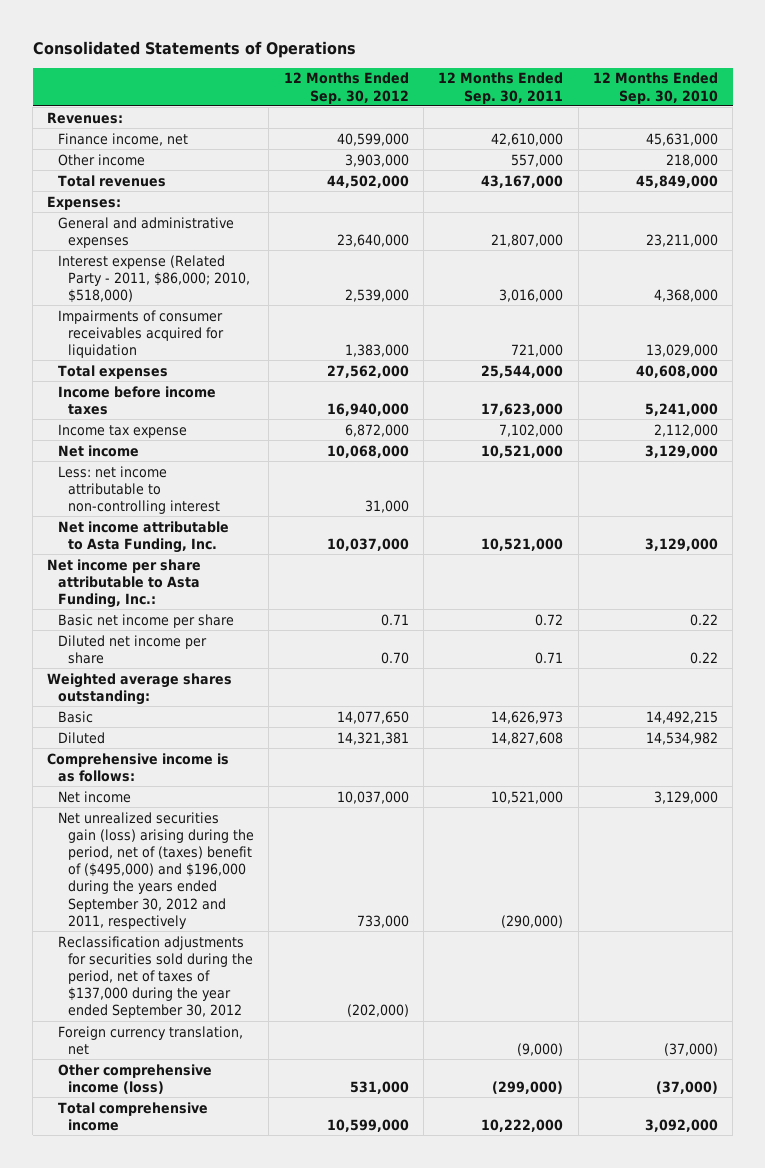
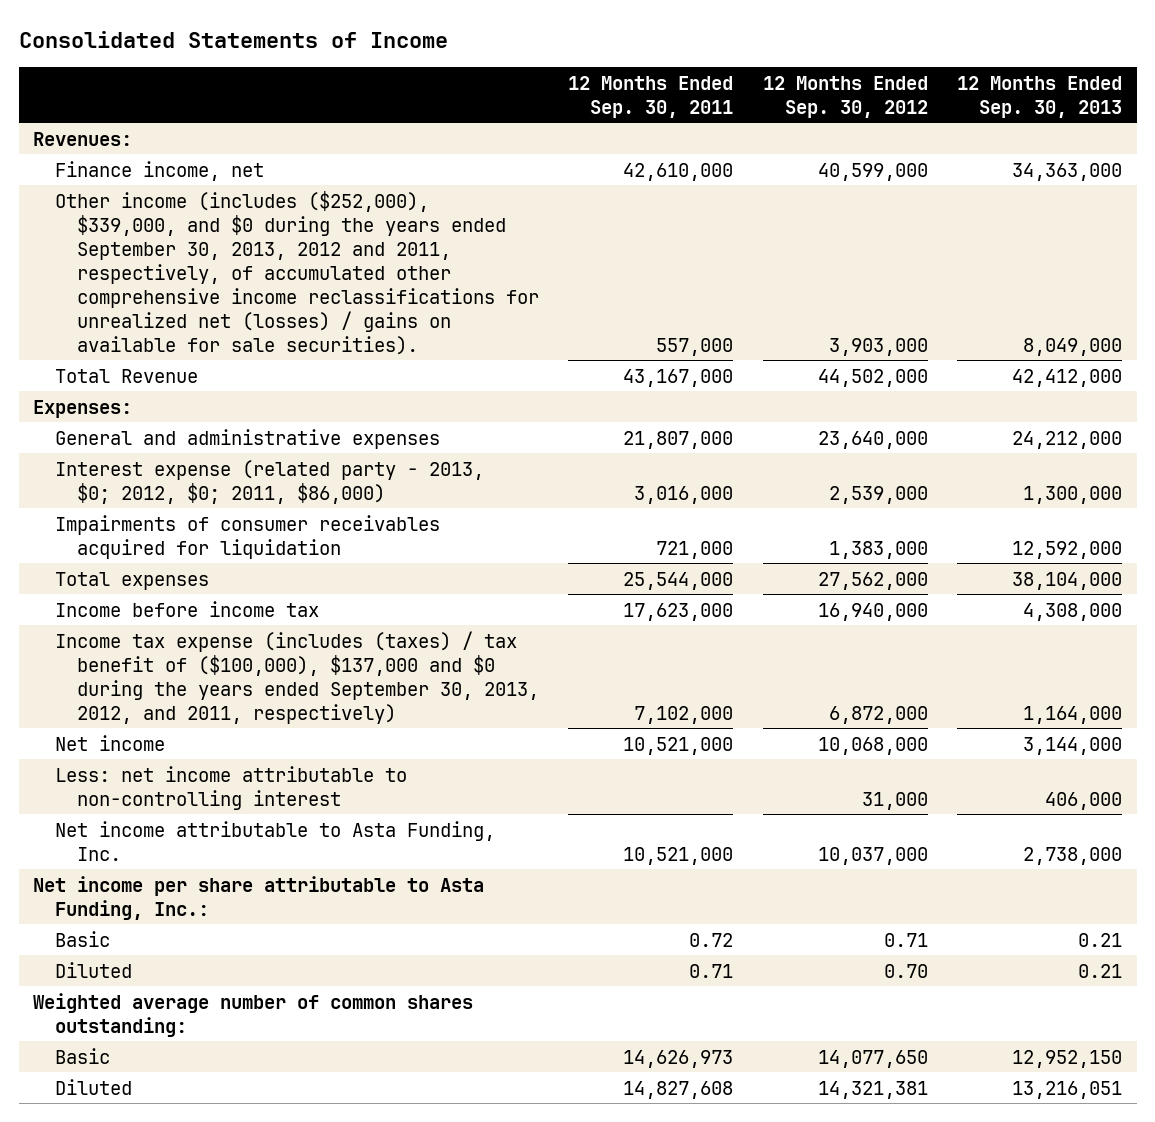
[32,41,356,59] Consolidated Statements of Operations -> [18,31,448,49] Consolidated Statements of Income
[592,72,718,104] 12 Months Ended Sep. 30, 2010 -> none
none -> [956,75,1122,118] 12 Months Ended Sep. 30, 2013
[57,153,145,166] Other income -> [55,190,540,355] Other income (includes ($252,000), $339,000, and $0 during the years ended September 30, 2013, 2012 and 2011, respectively, of accumulated other comprehensive income reclassifications for unrealized net (losses) / gains on available for sale securities).
[57,174,166,187] Total revenues -> [55,368,199,383] Total Revenue
[57,254,251,303] Interest expense (Related Party - 2011, $86,000; 2010, $518,000) -> [55,459,485,504] Interest expense (related party - 2013, $0; 2012, $0; 2011, $86,000)
[57,385,216,415] Income before income taxes -> [55,600,320,617] Income before income tax
[57,423,187,438] Income tax expense -> [55,630,540,724] Income tax expense (includes (taxes) / tax benefit of ($100,000), $137,000 and $0 during the years ended September 30, 2013, 2012, and 2011, respectively)
[57,613,234,628] Basic net income per share -> [55,930,111,947] Basic
[57,634,207,664] Diluted net income per share -> [55,961,133,978] Diluted
[47,672,233,705] Weighted average shares outstanding: -> [33,992,474,1037] Weighted average number of common shares outstanding:
[47,752,230,782] Comprehensive income is as follows: -> none
[57,790,131,803] Net income -> none
[57,811,255,929] Net unrealized securities gain (loss) arising during the period, net of (taxes) benefit of ($495,000) and $196,000 during the years ended September 30, 2012 and 2011, respectively -> none
[57,935,254,1019] Reclassification adjustments for securities sold during the period, net of taxes of $137,000 during the year ended September 30, 2012 -> none
[57,1025,243,1055] Foreign currency translation, net -> none
[57,1063,212,1094] Other comprehensive income (loss) -> none
[57,1101,208,1131] Total comprehensive income -> none

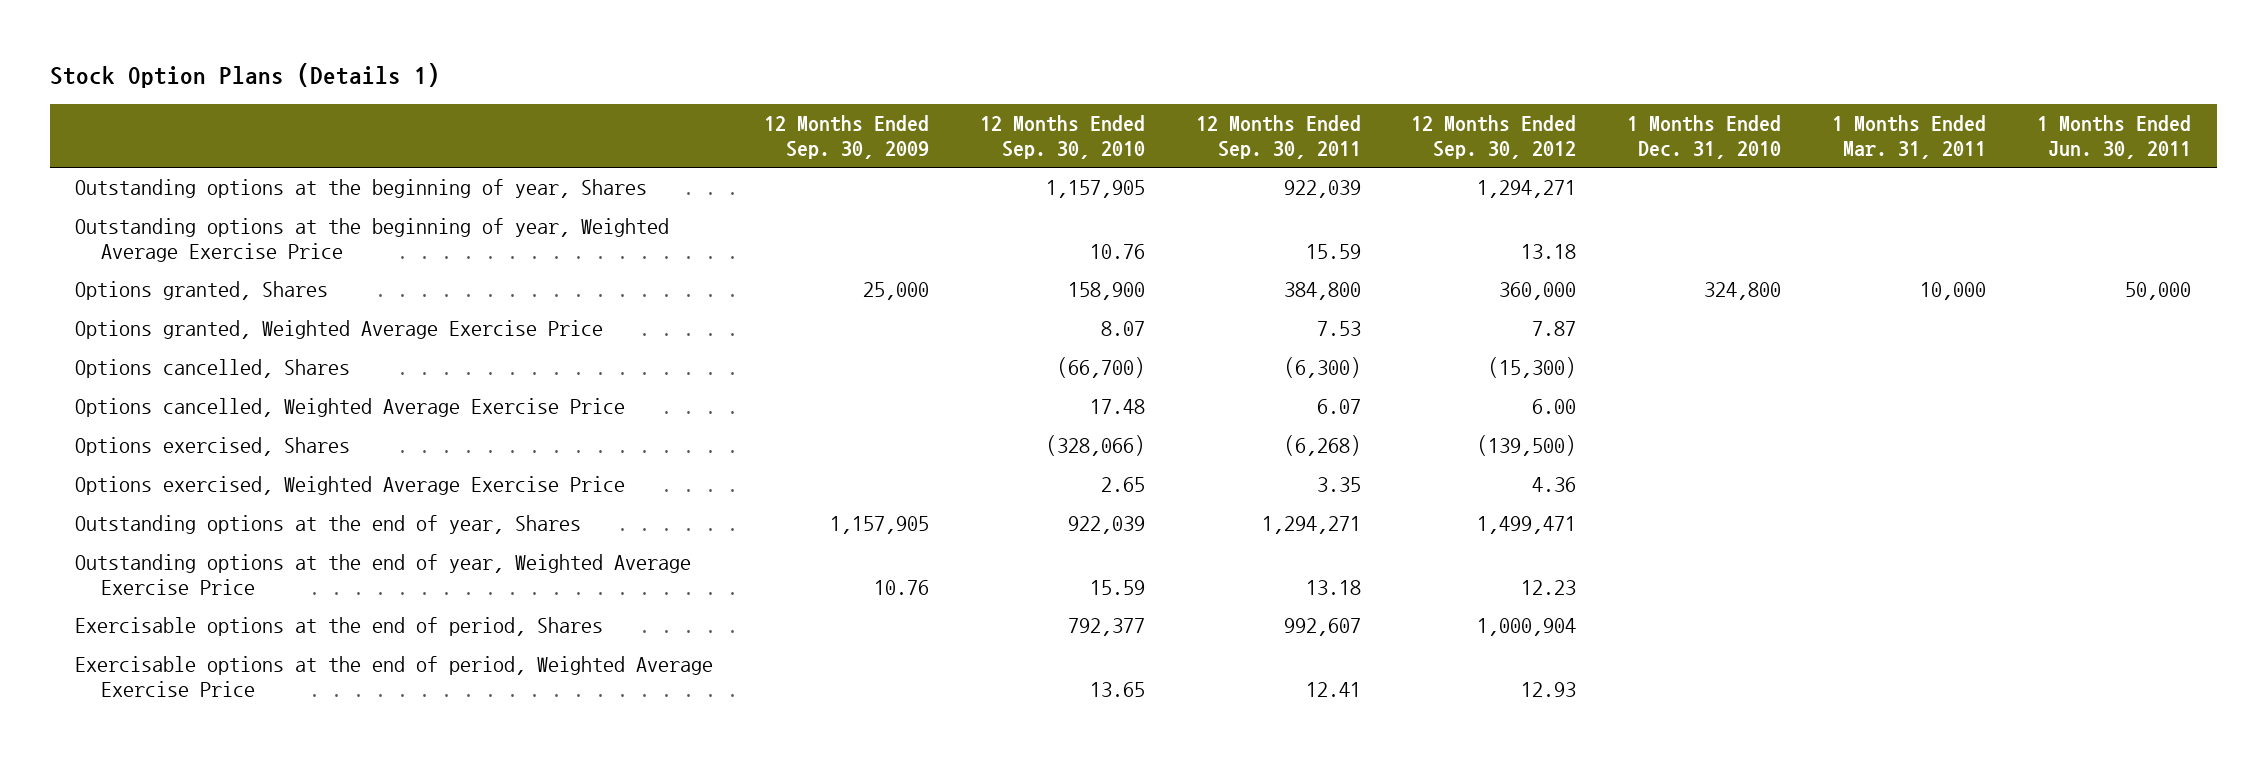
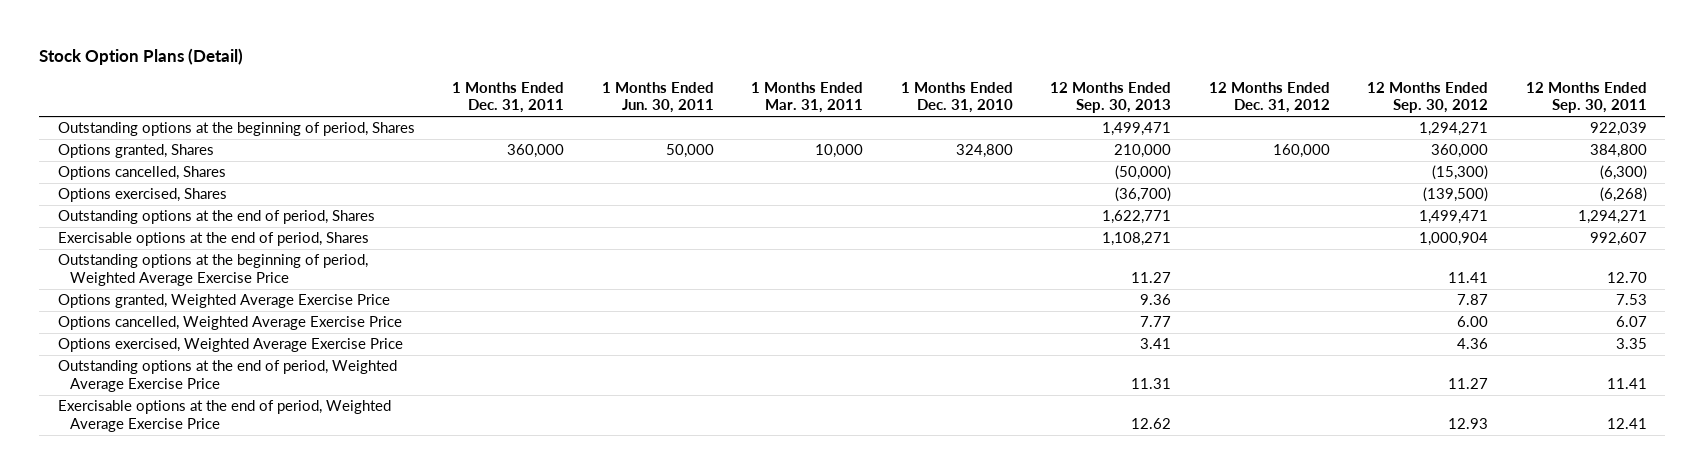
[49,62,440,88] Stock Option Plans (Details 1) -> [39,47,244,65] Stock Option Plans (Detail)
[763,115,929,159] 12 Months Ended Sep. 30, 2009 -> none
[979,115,1145,159] 12 Months Ended Sep. 30, 2010 -> none
none -> [452,81,565,114] 1 Months Ended Dec. 31, 2011
none -> [1050,81,1172,114] 12 Months Ended Sep. 30, 2013
none -> [1208,81,1330,114] 12 Months Ended Dec. 31, 2012
[74,218,669,262] Outstanding options at the beginning of year, Weighted Average Exercise Price -> none
[74,179,647,199] Outstanding options at the beginning of year, Shares -> [57,122,415,137] Outstanding options at the beginning of period, Shares
[74,554,691,595] Outstanding options at the end of year, Weighted Average Exercise Price -> none
[74,515,581,535] Outstanding options at the end of year, Shares -> [57,210,375,225] Outstanding options at the end of period, Shares
none -> [57,254,368,287] Outstanding options at the beginning of period, Weighted Average Exercise Price
[74,320,603,340] Options granted, Weighted Average Exercise Price -> [57,294,390,309] Options granted, Weighted Average Exercise Price
[74,398,625,418] Options cancelled, Weighted Average Exercise Price -> [57,316,402,331] Options cancelled, Weighted Average Exercise Price
[74,476,625,496] Options exercised, Weighted Average Exercise Price -> [57,338,403,353] Options exercised, Weighted Average Exercise Price
none -> [57,360,397,393] Outstanding options at the end of period, Weighted Average Exercise Price

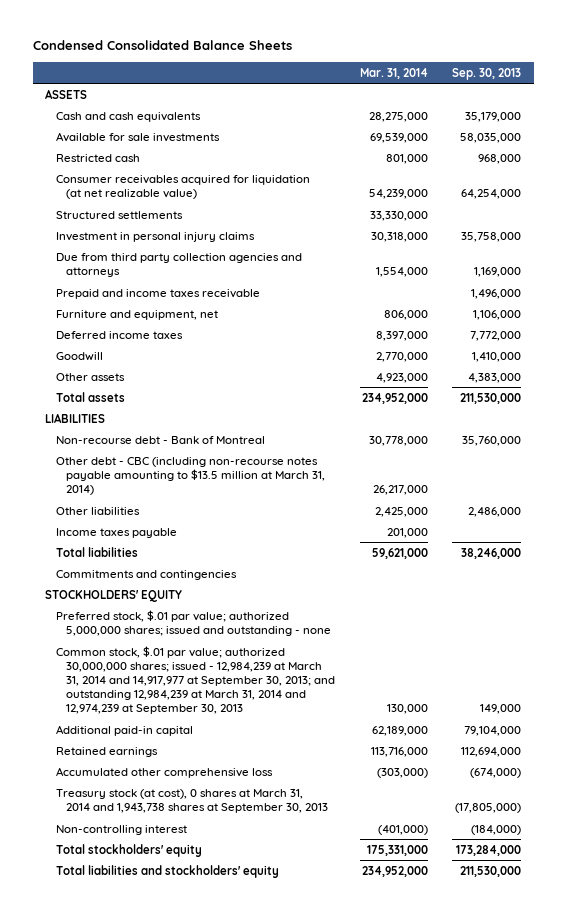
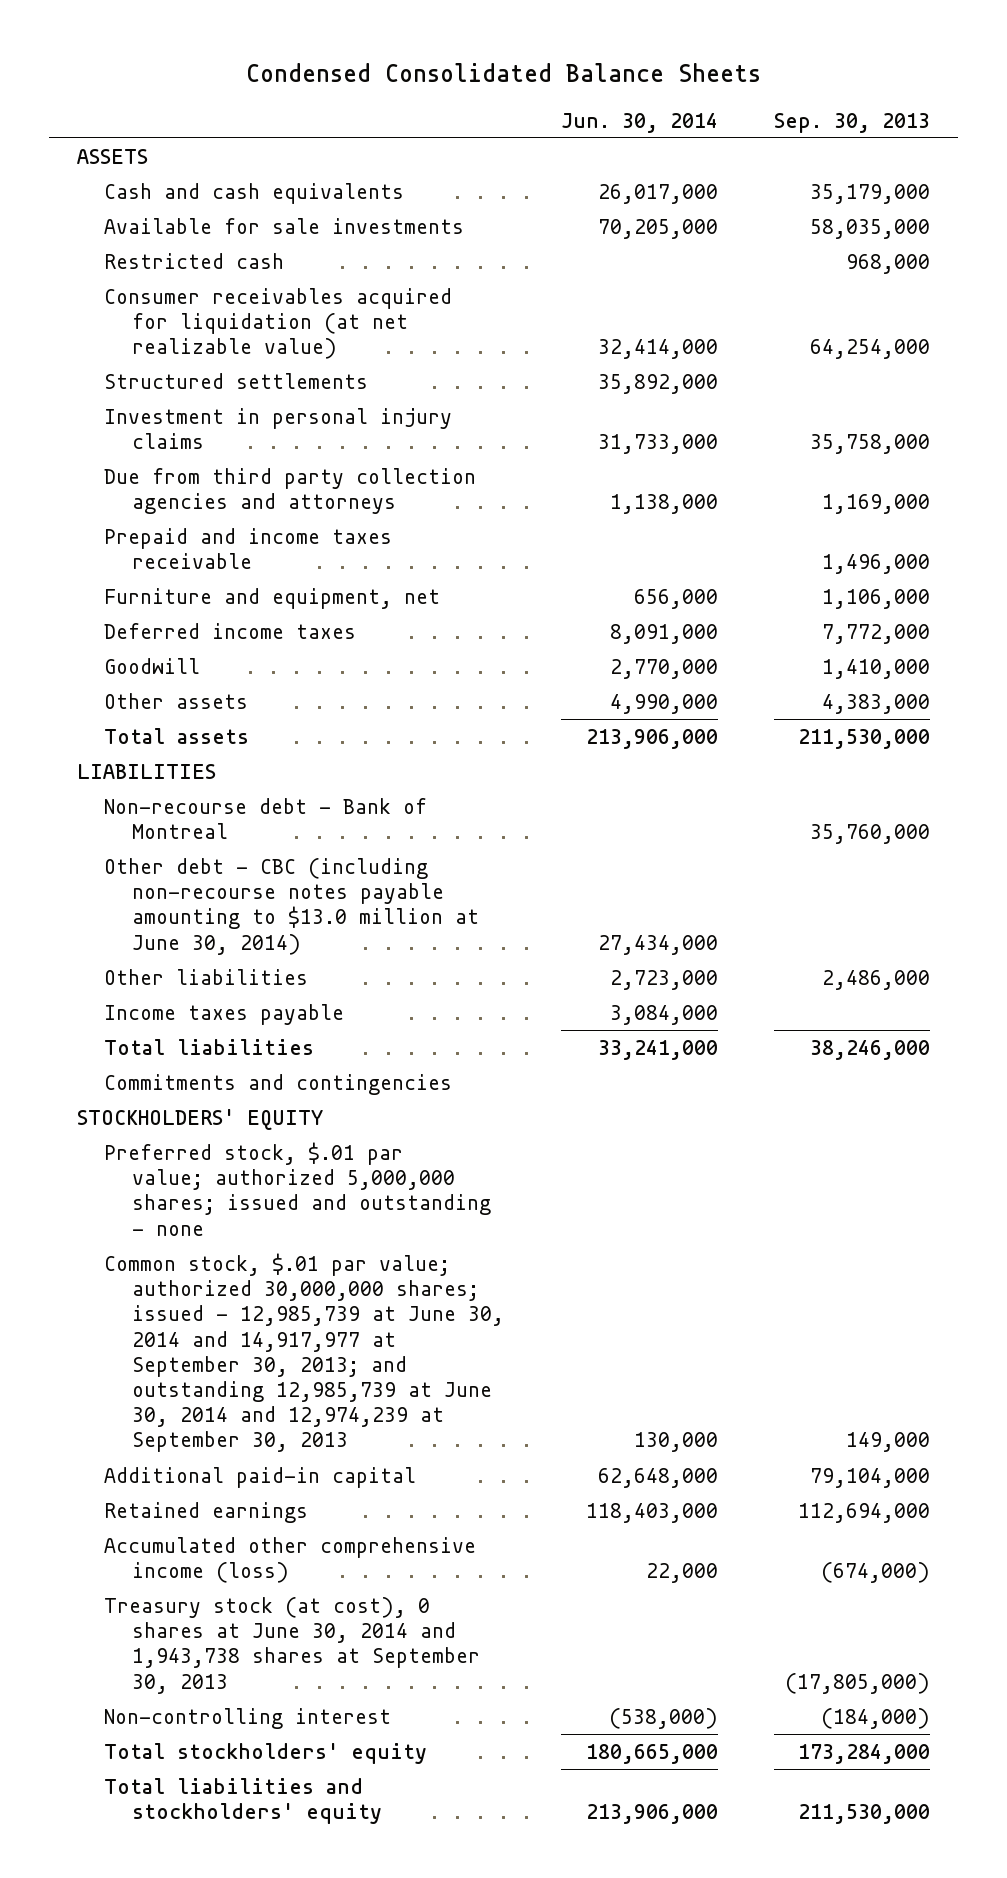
[359,67,428,79] Mar. 31, 2014 -> none
none -> [560,112,718,133] Jun. 30, 2014
[55,456,326,496] Other debt - CBC (including non-recourse notes payable amounting to $13.5 million at March 31, 2014) -> [104,857,479,955] Other debt - CBC (including non-recourse notes payable amounting to $13.0 million at June 30, 2014)
[55,645,336,715] Common stock, $.01 par value; authorized 30,000,000 shares; issued - 12,984,239 at March 31, 2014 and 14,917,977 at September 30, 2013; and outstanding 12,984,239 at March 31, 2014 and 12,974,239 at September 30, 2013 -> [104,1252,504,1453] Common stock, $.01 par value; authorized 30,000,000 shares; issued - 12,985,739 at June 30, 2014 and 14,917,977 at September 30, 2013; and outstanding 12,985,739 at June 30, 2014 and 12,974,239 at September 30, 2013
[55,766,273,778] Accumulated other comprehensive loss -> [104,1536,477,1584] Accumulated other comprehensive income (loss)
[55,788,329,813] Treasury stock (at cost), 0 shares at March 31, 2014 and 1,943,738 shares at September 30, 2013 -> [104,1596,480,1694] Treasury stock (at cost), 0 shares at June 30, 2014 and 1,943,738 shares at September 30, 2013

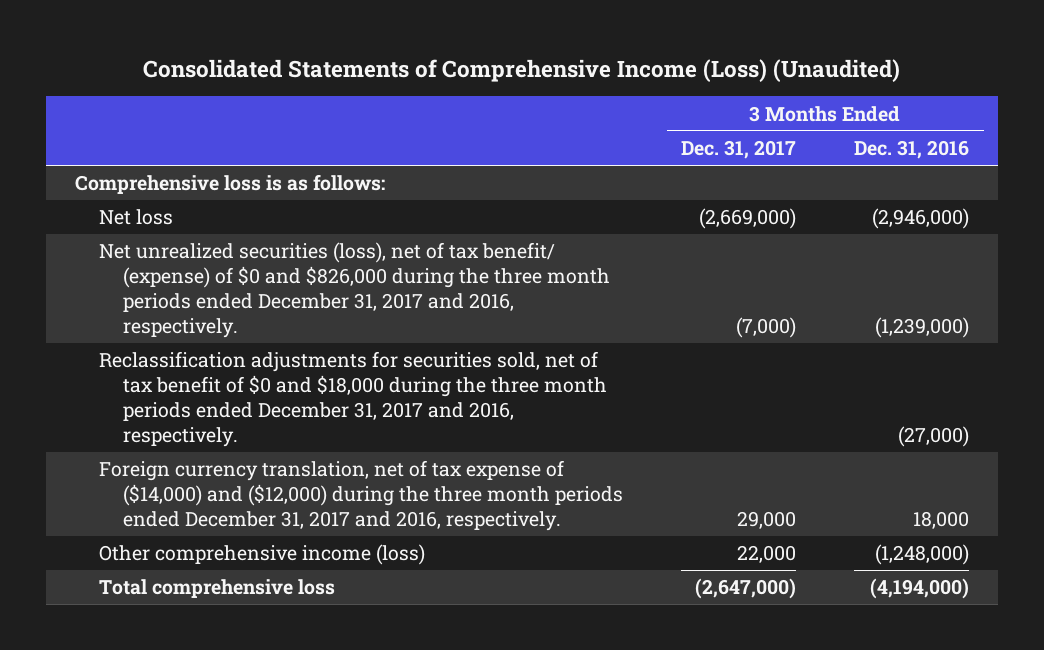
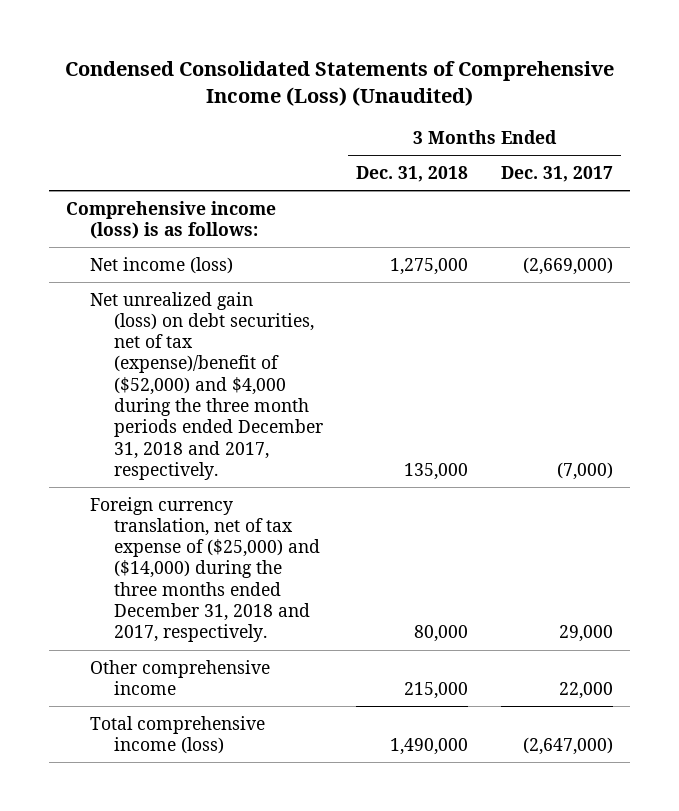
[143,58,901,82] Consolidated Statements of Comprehensive Income (Loss) (Unaudited) -> [64,61,614,107] Condensed Consolidated Statements of Comprehensive Income (Loss) (Unaudited)
[854,139,970,159] Dec. 31, 2016 -> none
none -> [355,166,468,183] Dec. 31, 2018
[99,351,608,447] Reclassification adjustments for securities sold, net of tax benefit of $0 and $18,000 during the three month periods ended December 31, 2017 and 2016, respectively. -> none
[75,174,386,195] Comprehensive loss is as follows: -> [66,200,277,239] Comprehensive income (loss) is as follows:
[99,209,174,226] Net loss -> [89,256,233,274] Net income (loss)
[99,242,611,338] Net unrealized securities (loss), net of tax benefit/ (expense) of $0 and $826,000 during the three month periods ended December 31, 2017 and 2016, respectively. -> [89,291,323,480] Net unrealized gain (loss) on debt securities, net of tax (expense)/benefit of ($52,000) and $4,000 during the three month periods ended December 31, 2018 and 2017, respectively.
[99,460,624,531] Foreign currency translation, net of tax expense of ($14,000) and ($12,000) during the three month periods ended December 31, 2017 and 2016, respectively. -> [89,496,320,643] Foreign currency translation, net of tax expense of ($25,000) and ($14,000) during the three months ended December 31, 2018 and 2017, respectively.
[99,544,426,566] Other comprehensive income (loss) -> [89,659,270,695] Other comprehensive income
[99,579,336,599] Total comprehensive loss -> [89,715,265,754] Total comprehensive income (loss)

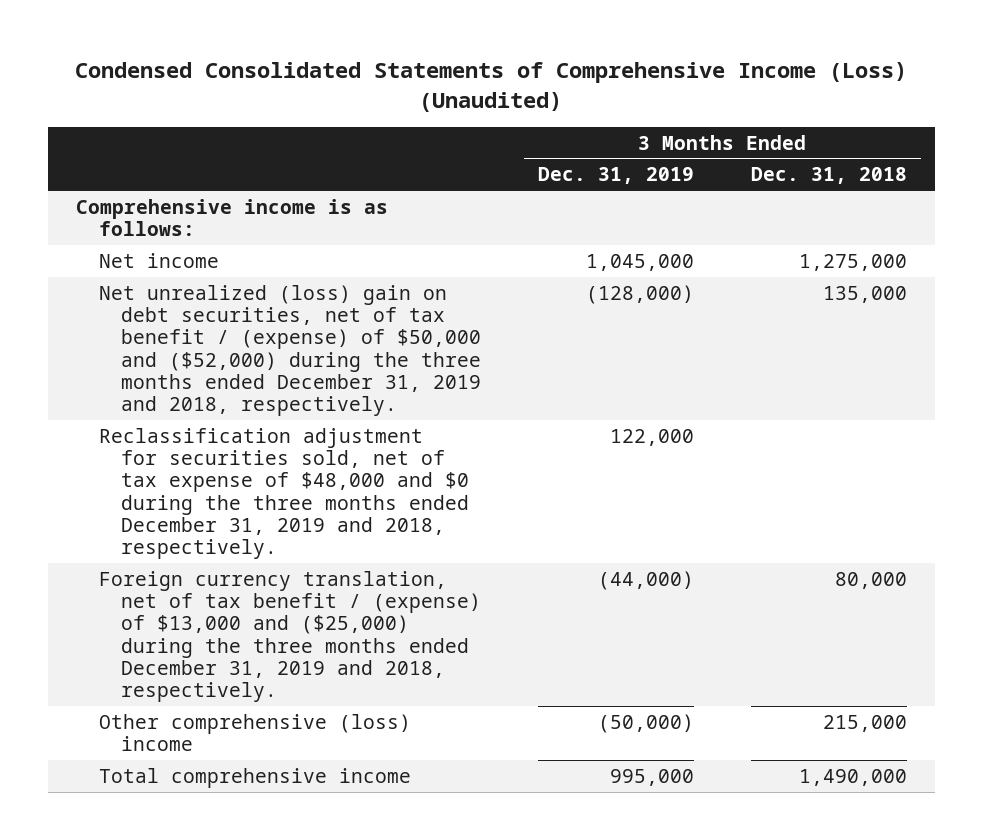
[501,166,614,183] Dec. 31, 2017 -> none
none -> [538,167,695,185] Dec. 31, 2019
[66,200,277,239] Comprehensive income (loss) is as follows: -> [75,198,388,237] Comprehensive income is as follows:
[89,256,233,274] Net income (loss) -> [98,252,219,268] Net income
[89,291,323,480] Net unrealized gain (loss) on debt securities, net of tax (expense)/benefit of ($52,000) and $4,000 during the three month periods ended December 31, 2018 and 2017, respectively. -> [98,284,482,417] Net unrealized (loss) gain on debt securities, net of tax benefit / (expense) of $50,000 and ($52,000) during the three months ended December 31, 2019 and 2018, respectively.
none -> [98,427,470,560] Reclassification adjustment for securities sold, net of tax expense of $48,000 and $0 during the three months ended December 31, 2019 and 2018, respectively.
[89,496,320,643] Foreign currency translation, net of tax expense of ($25,000) and ($14,000) during the three months ended December 31, 2018 and 2017, respectively. -> [98,570,482,703] Foreign currency translation, net of tax benefit / (expense) of $13,000 and ($25,000) during the three months ended December 31, 2019 and 2018, respectively.
[89,659,270,695] Other comprehensive income -> [98,713,411,752] Other comprehensive (loss) income
[89,715,265,754] Total comprehensive income (loss) -> [98,767,411,788] Total comprehensive income

